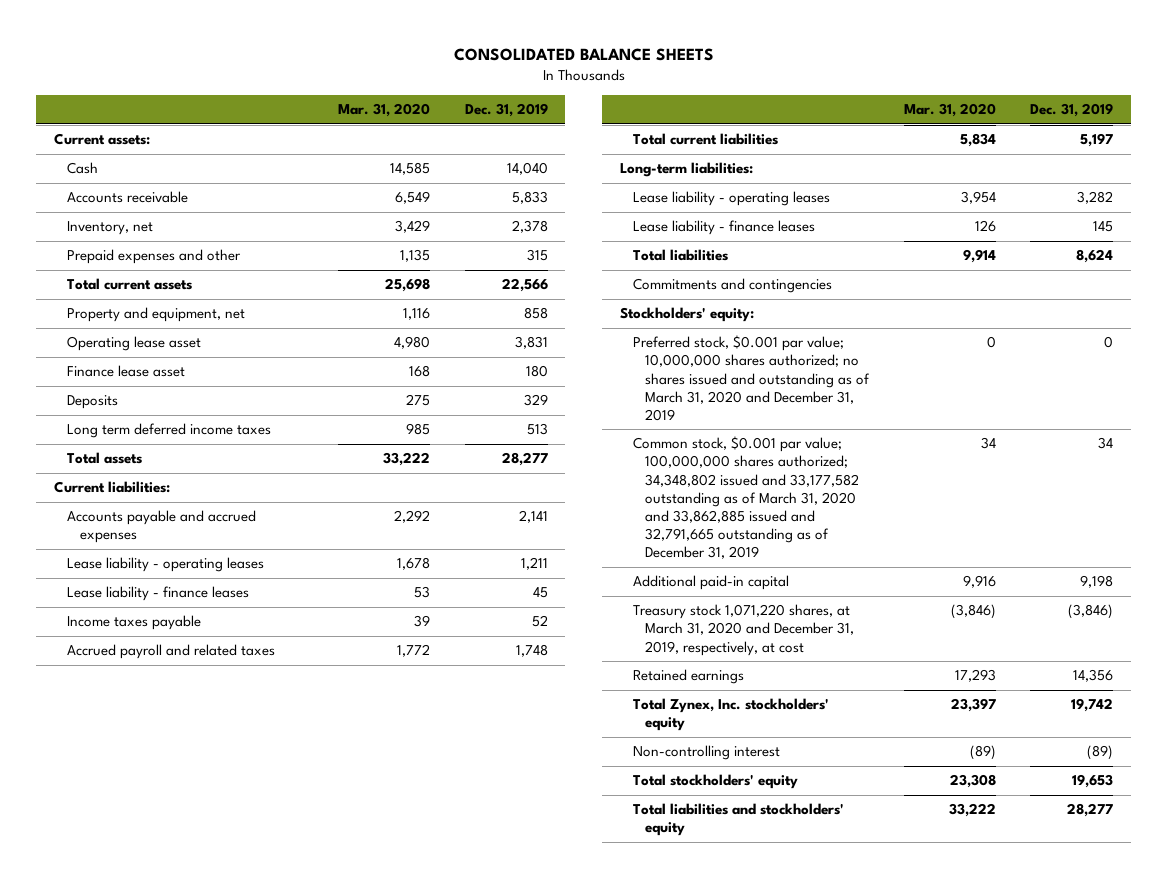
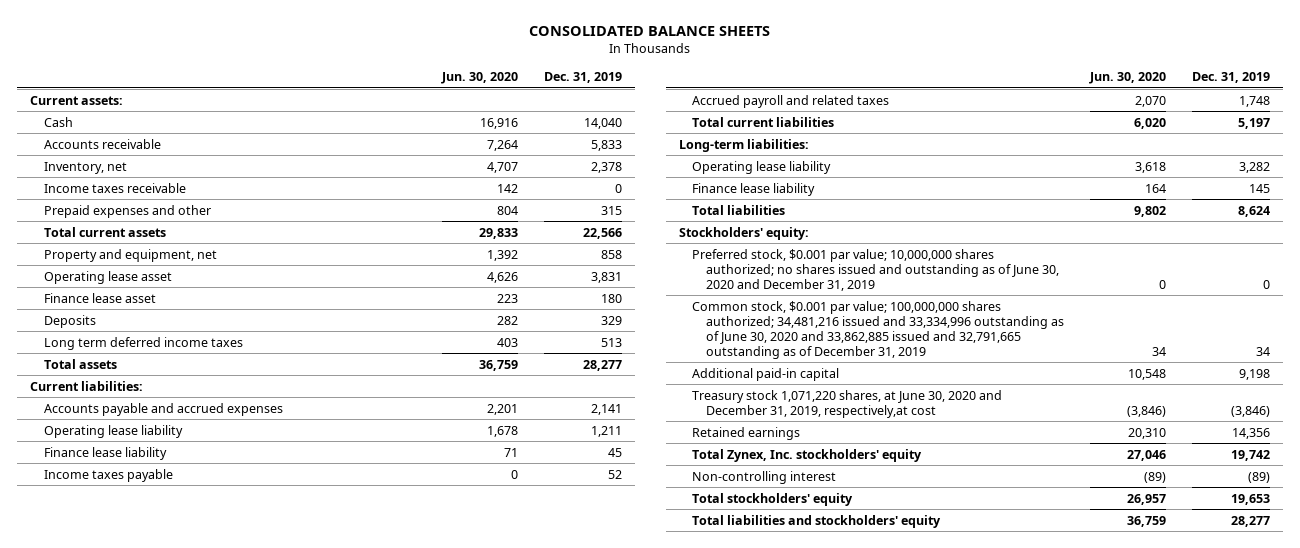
[338,103,431,118] Mar. 31, 2020 -> none
none -> [440,72,518,85] Jun. 30, 2020
none -> [43,182,186,193] Income taxes receivable
[66,557,264,573] Lease liability - operating leases -> [43,424,183,438] Operating lease liability
[66,586,249,602] Lease liability - finance leases -> [43,446,167,460] Finance lease liability
[632,191,830,207] Lease liability - operating leases -> [692,160,832,174] Operating lease liability
[632,220,815,236] Lease liability - finance leases -> [692,182,816,196] Finance lease liability
[632,278,832,294] Commitments and contingencies -> none
[632,335,871,421] Preferred stock, $0.001 par value; 10,000,000 shares authorized; no shares issued and outstanding as of March 31, 2020 and December 31, 2019 -> [692,248,1060,291] Preferred stock, $0.001 par value; 10,000,000 shares authorized; no shares issued and outstanding as of June 30, 2020 and December 31, 2019
[632,436,860,560] Common stock, $0.001 par value; 100,000,000 shares authorized; 34,348,802 issued and 33,177,582 outstanding as of March 31, 2020 and 33,862,885 issued and 32,791,665 outstanding as of December 31, 2019 -> [692,300,1065,359] Common stock, $0.001 par value; 100,000,000 shares authorized; 34,481,216 issued and 33,334,996 outstanding as of June 30, 2020 and 33,862,885 issued and 32,791,665 outstanding as of December 31, 2019
[632,604,855,656] Treasury stock 1,071,220 shares, at March 31, 2020 and December 31, 2019, respectively, at cost -> [692,389,1003,418] Treasury stock 1,071,220 shares, at June 30, 2020 and December 31, 2019, respectively,at cost

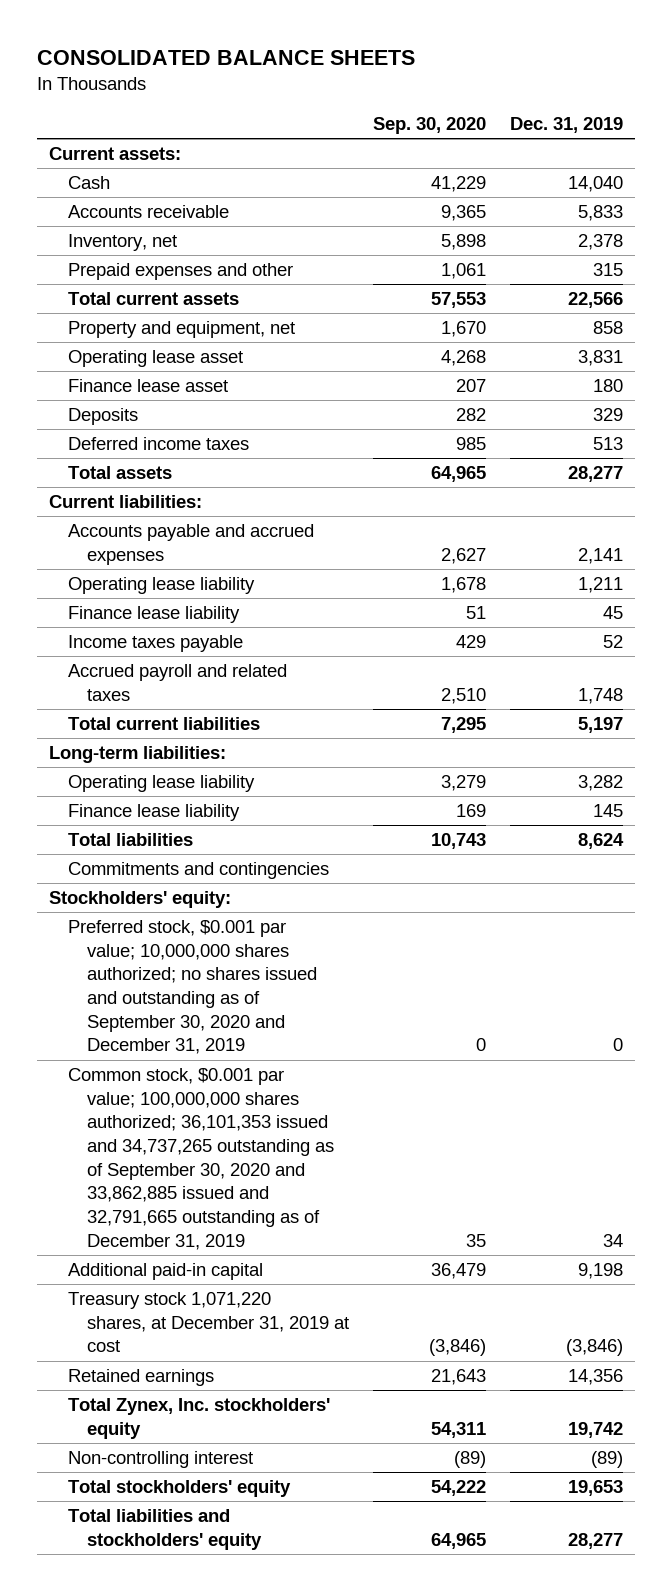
[440,72,518,85] Jun. 30, 2020 -> none
none -> [373,116,487,134] Sep. 30, 2020
[43,182,186,193] Income taxes receivable -> none
[43,336,243,350] Long term deferred income taxes -> [68,437,250,451] Deferred income taxes
none -> [68,862,330,880] Commitments and contingencies
[692,248,1060,291] Preferred stock, $0.001 par value; 10,000,000 shares authorized; no shares issued and outstanding as of June 30, 2020 and December 31, 2019 -> [68,920,318,1055] Preferred stock, $0.001 par value; 10,000,000 shares authorized; no shares issued and outstanding as of September 30, 2020 and December 31, 2019
[692,300,1065,359] Common stock, $0.001 par value; 100,000,000 shares authorized; 34,481,216 issued and 33,334,996 outstanding as of June 30, 2020 and 33,862,885 issued and 32,791,665 outstanding as of December 31, 2019 -> [68,1068,335,1250] Common stock, $0.001 par value; 100,000,000 shares authorized; 36,101,353 issued and 34,737,265 outstanding as of September 30, 2020 and 33,862,885 issued and 32,791,665 outstanding as of December 31, 2019
[692,389,1003,418] Treasury stock 1,071,220 shares, at June 30, 2020 and December 31, 2019, respectively,at cost -> [68,1292,350,1353] Treasury stock 1,071,220 shares, at December 31, 2019 at cost

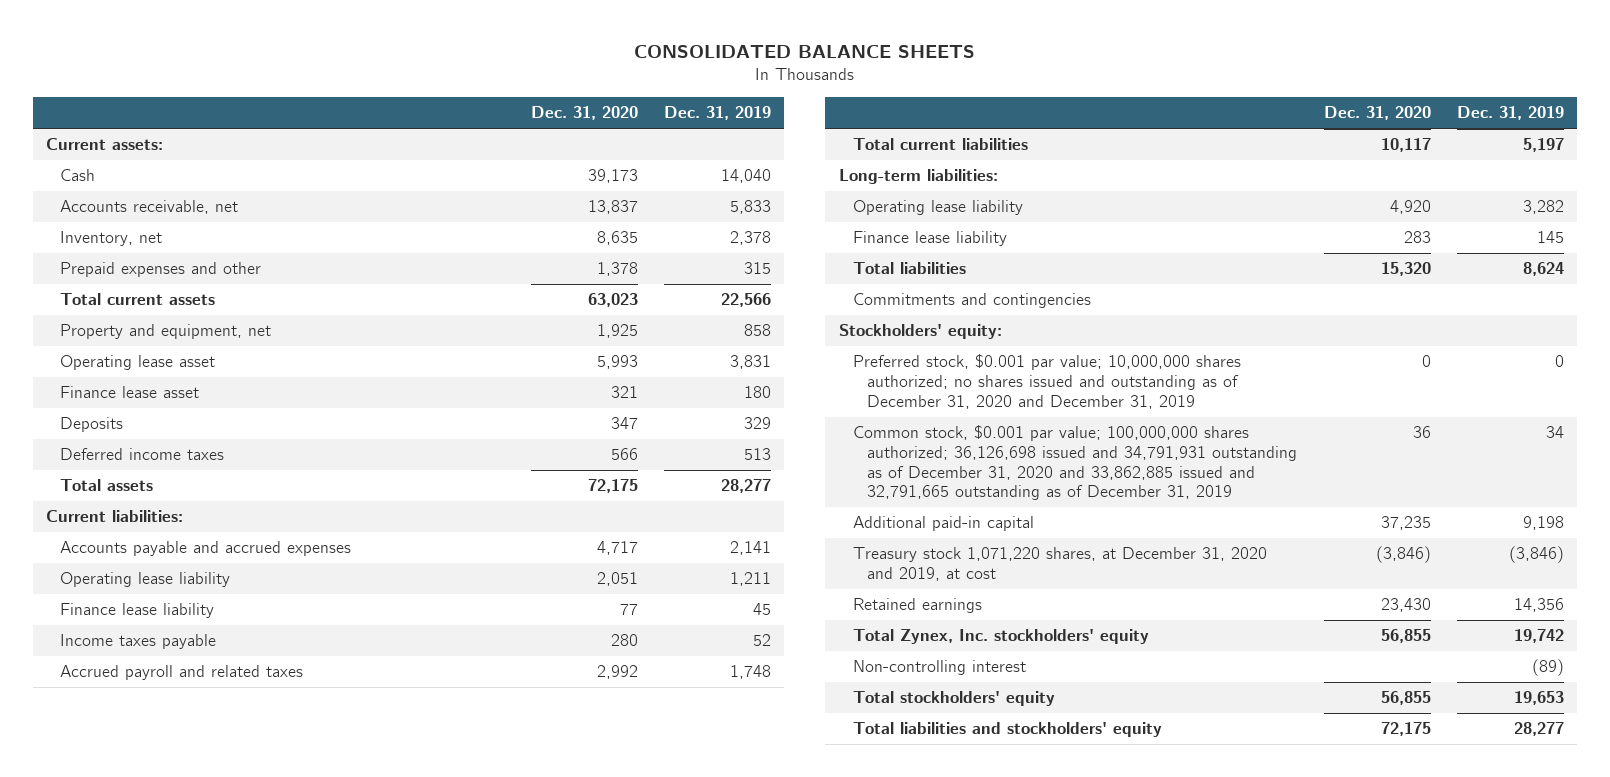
[373,116,487,134] Sep. 30, 2020 -> none
none -> [531,106,639,121] Dec. 31, 2020
[68,205,230,219] Accounts receivable -> [60,200,239,215] Accounts receivable, net
[68,920,318,1055] Preferred stock, $0.001 par value; 10,000,000 shares authorized; no shares issued and outstanding as of September 30, 2020 and December 31, 2019 -> [852,354,1241,409] Preferred stock, $0.001 par value; 10,000,000 shares authorized; no shares issued and outstanding as of December 31, 2020 and December 31, 2019
[68,1068,335,1250] Common stock, $0.001 par value; 100,000,000 shares authorized; 36,101,353 issued and 34,737,265 outstanding as of September 30, 2020 and 33,862,885 issued and 32,791,665 outstanding as of December 31, 2019 -> [852,425,1298,501] Common stock, $0.001 par value; 100,000,000 shares authorized; 36,126,698 issued and 34,791,931 outstanding as of December 31, 2020 and 33,862,885 issued and 32,791,665 outstanding as of December 31, 2019
[68,1292,350,1353] Treasury stock 1,071,220 shares, at December 31, 2019 at cost -> [852,547,1267,581] Treasury stock 1,071,220 shares, at December 31, 2020 and 2019, at cost

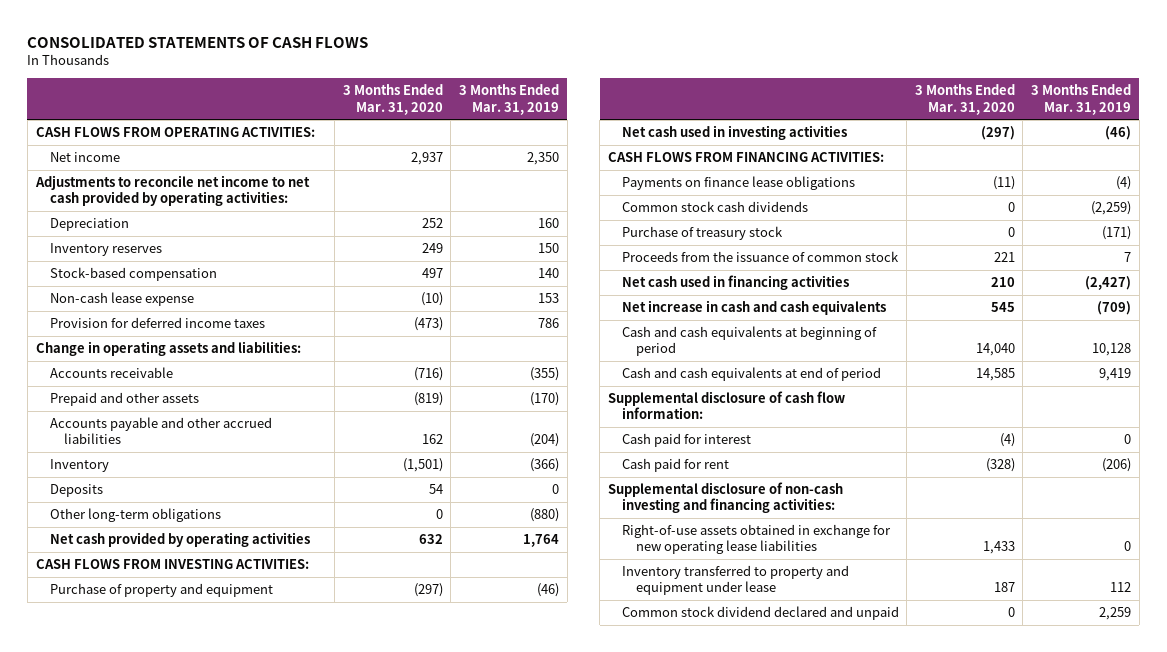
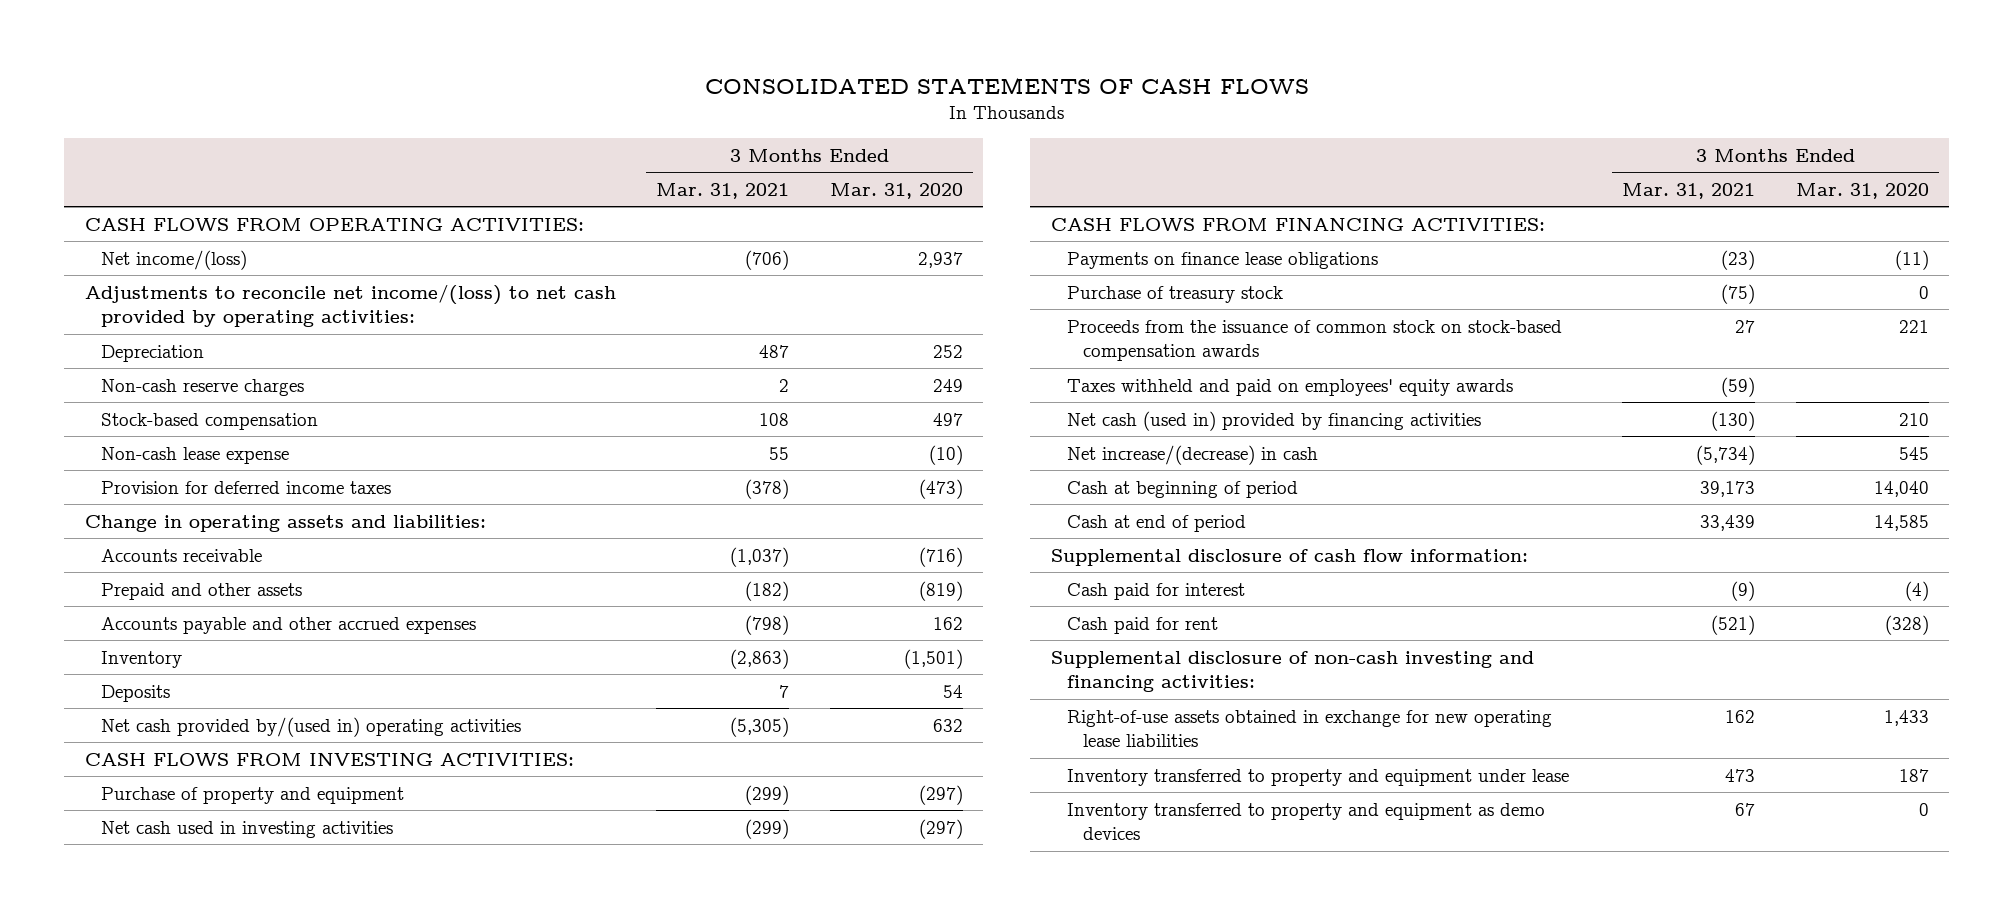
[458,84,559,115] 3 Months Ended Mar. 31, 2019 -> none
none -> [656,182,790,199] Mar. 31, 2021
[49,152,120,163] Net income -> [100,249,247,270] Net income/(loss)
[34,175,310,207] Adjustments to reconcile net income to net cash provided by operating activities: -> [84,283,616,327] Adjustments to reconcile net income/(loss) to net cash provided by operating activities:
[49,243,162,257] Inventory reserves -> [100,378,304,396] Non-cash reserve charges
[49,417,272,445] Accounts payable and other accrued liabilities -> [100,616,476,634] Accounts payable and other accrued expenses
[49,508,221,523] Other long-term obligations -> none
[49,532,310,548] Net cash provided by operating activities -> [100,716,521,737] Net cash provided by/(used in) operating activities
[621,201,808,213] Common stock cash dividends -> none
[621,251,899,263] Proceeds from the issuance of common stock -> [1066,319,1562,361] Proceeds from the issuance of common stock on stock-based compensation awards
none -> [1066,378,1513,396] Taxes withheld and paid on employees' equity awards
[621,275,849,291] Net cash used in financing activities -> [1066,410,1481,431] Net cash (used in) provided by financing activities
[621,300,886,316] Net increase in cash and cash equivalents -> [1066,444,1318,465] Net increase/(decrease) in cash
[621,326,877,357] Cash and cash equivalents at beginning of period -> [1066,480,1298,498] Cash at beginning of period
[621,367,881,382] Cash and cash equivalents at end of period -> [1066,514,1246,532] Cash at end of period
[621,606,899,621] Common stock dividend declared and unpaid -> none
none -> [1066,802,1545,840] Inventory transferred to property and equipment as demo devices

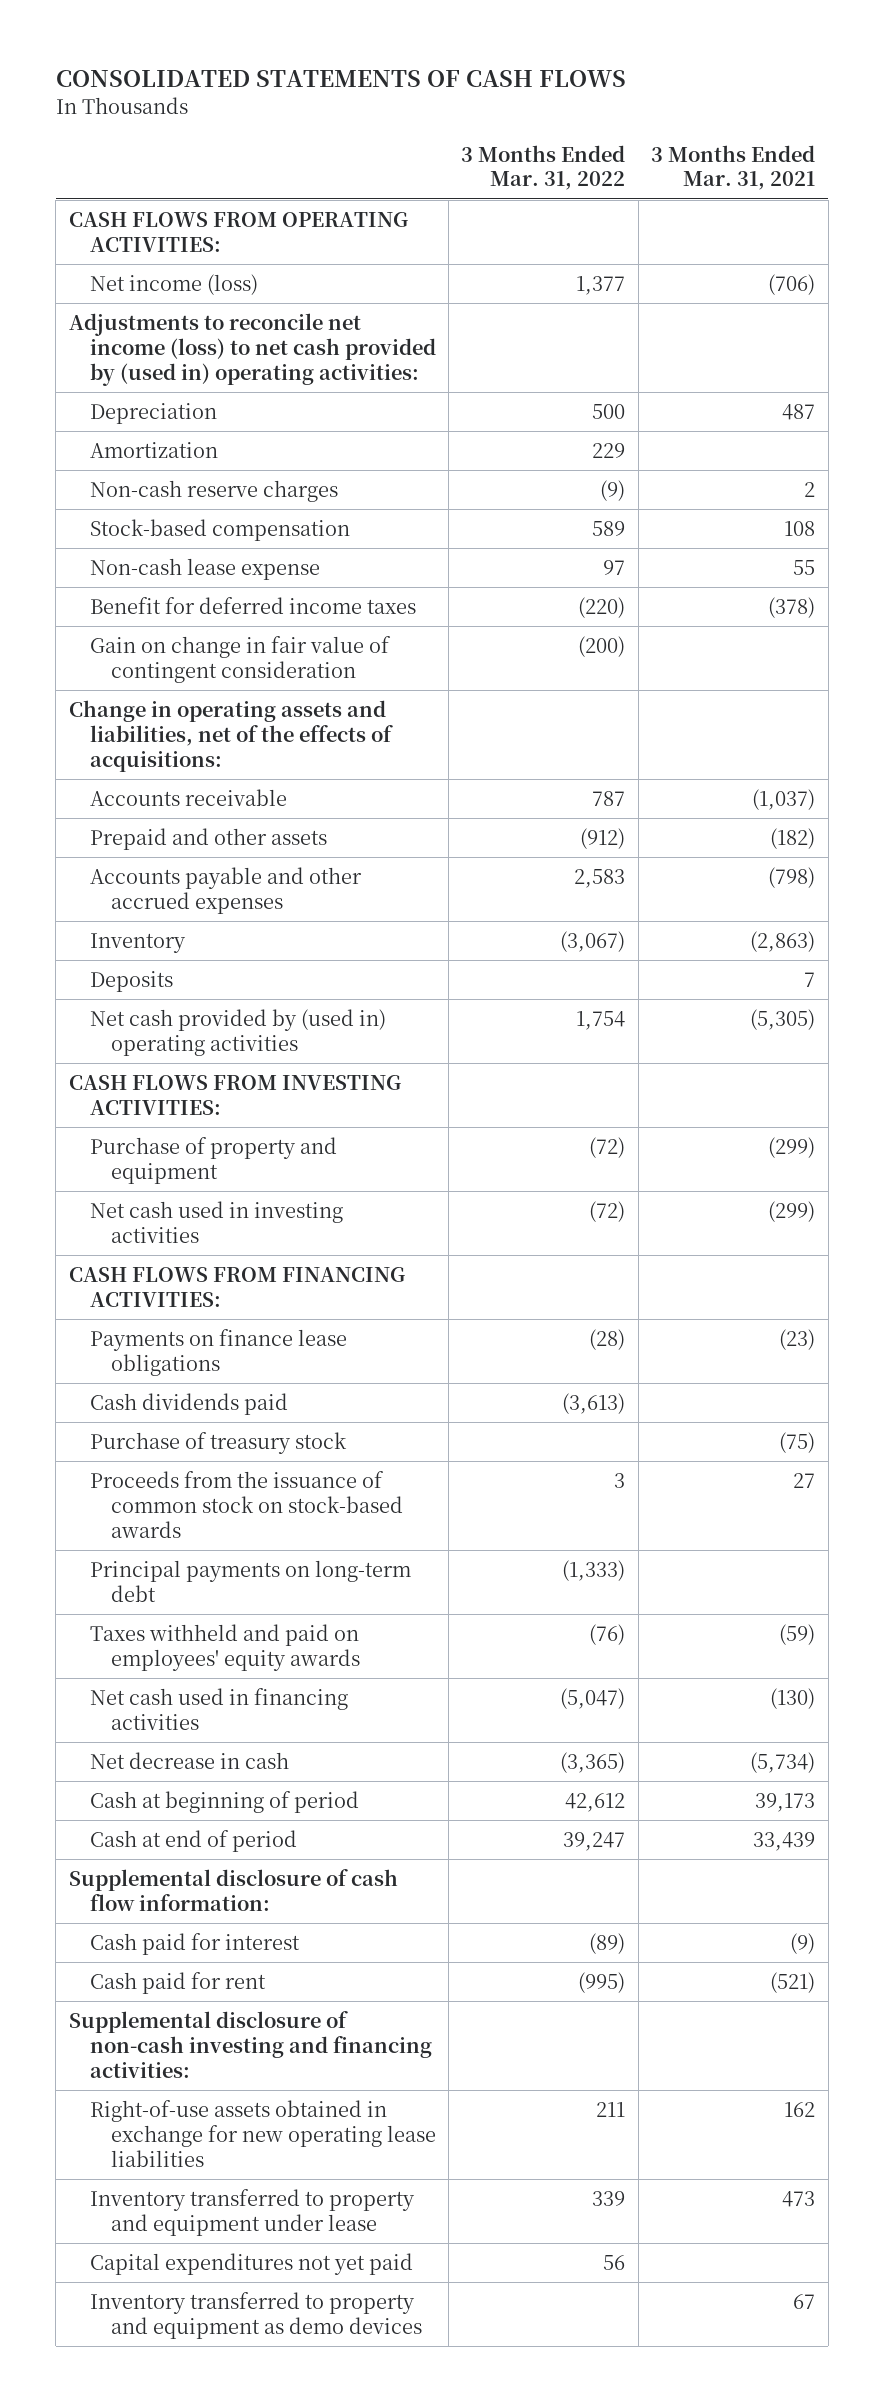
[829,182,963,199] Mar. 31, 2020 -> none
none -> [461,144,626,191] 3 Months Ended Mar. 31, 2022
[100,249,247,270] Net income/(loss) -> [89,273,258,295] Net income (loss)
[84,283,616,327] Adjustments to reconcile net income/(loss) to net cash provided by operating activities: -> [68,312,436,386] Adjustments to reconcile net income (loss) to net cash provided by (used in) operating activities:
none -> [89,441,218,458] Amortization
[100,480,391,494] Provision for deferred income taxes -> [89,596,416,614] Benefit for deferred income taxes
none -> [89,635,391,683] Gain on change in fair value of contingent consideration
[84,514,486,532] Change in operating assets and liabilities: -> [68,699,393,772] Change in operating assets and liabilities, net of the effects of acquisitions:
[100,716,521,737] Net cash provided by/(used in) operating activities -> [89,1008,386,1056] Net cash provided by (used in) operating activities
none -> [89,1392,288,1415] Cash dividends paid
[1066,319,1562,361] Proceeds from the issuance of common stock on stock-based compensation awards -> [89,1470,403,1538] Proceeds from the issuance of common stock on stock-based awards
none -> [89,1559,411,1602] Principal payments on long-term debt
[1066,410,1481,431] Net cash (used in) provided by financing activities -> [89,1687,348,1730] Net cash used in financing activities
[1066,444,1318,465] Net increase/(decrease) in cash -> [89,1751,289,1769] Net decrease in cash
none -> [89,2252,413,2275] Capital expenditures not yet paid

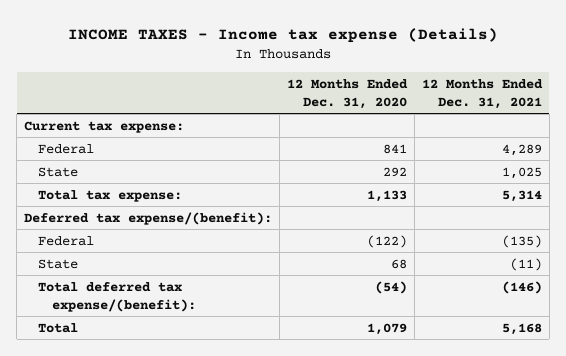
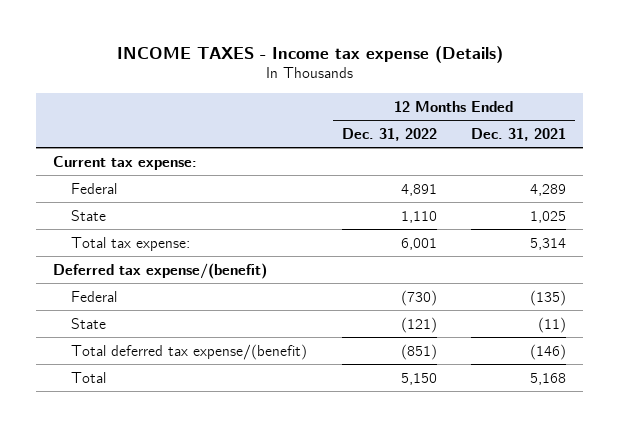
[287,78,409,109] 12 Months Ended Dec. 31, 2020 -> none
none -> [341,127,437,141] Dec. 31, 2022
[24,211,273,225] Deferred tax expense/(benefit): -> [53,262,268,279] Deferred tax expense/(benefit)
[38,281,196,312] Total deferred tax expense/(benefit): -> [71,343,308,360] Total deferred tax expense/(benefit)

